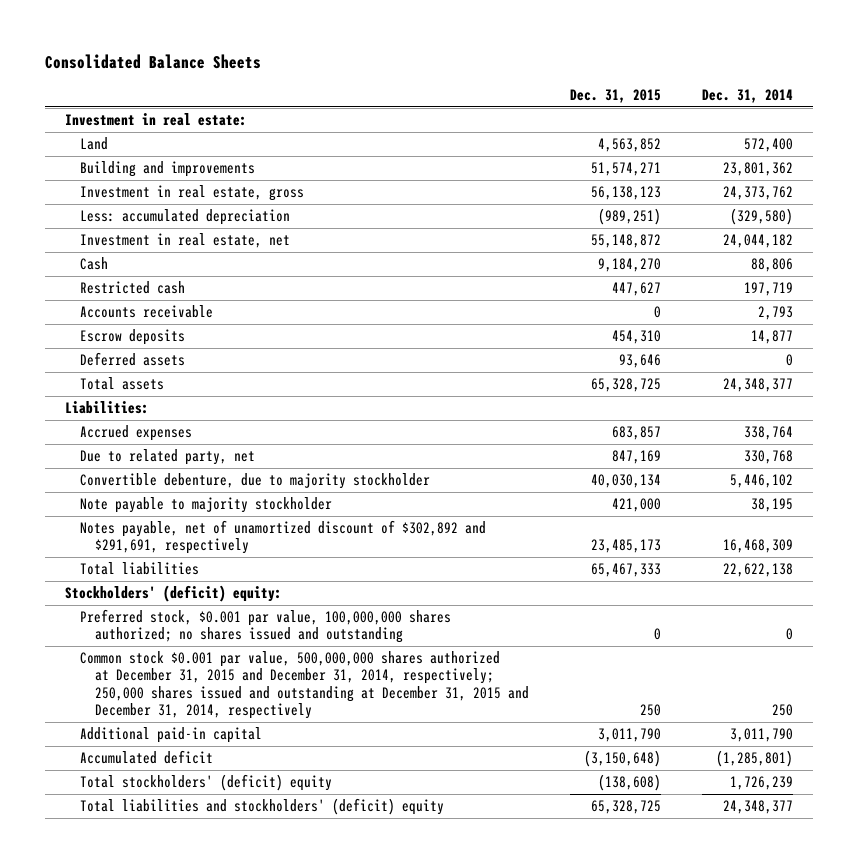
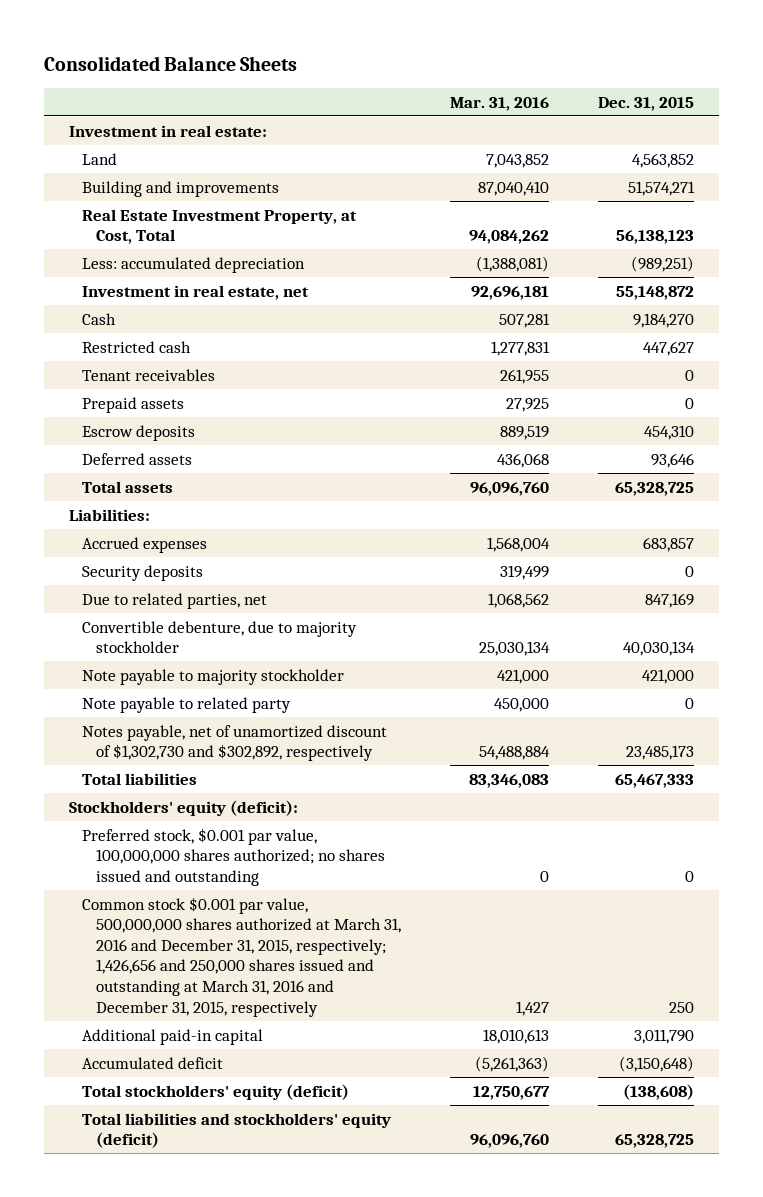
[701,88,793,103] Dec. 31, 2014 -> none
none -> [449,96,549,111] Mar. 31, 2016
[80,185,305,202] Investment in real estate, gross -> [82,208,358,245] Real Estate Investment Property, at Cost, Total
[80,305,214,319] Accounts receivable -> [82,368,216,381] Tenant receivables
none -> [82,396,185,413] Prepaid assets
none -> [82,564,204,581] Security deposits
[80,449,256,466] Due to related party, net -> [82,592,268,609] Due to related parties, net
none -> [82,696,292,713] Note payable to related party
[80,520,487,555] Notes payable, net of unamortized discount of $302,892 and $291,691, respectively -> [82,724,388,762] Notes payable, net of unamortized discount of $1,302,730 and $302,892, respectively
[65,585,283,603] Stockholders' (deficit) equity: -> [68,799,298,816] Stockholders' equity (deficit):
[80,651,529,719] Common stock $0.001 par value, 500,000,000 shares authorized at December 31, 2015 and December 31, 2014, respectively; 250,000 shares issued and outstanding at December 31, 2015 and December 31, 2014, respectively -> [82,896,401,1017] Common stock $0.001 par value, 500,000,000 shares authorized at March 31, 2016 and December 31, 2015, respectively; 1,426,656 and 250,000 shares issued and outstanding at March 31, 2016 and December 31, 2015, respectively
[80,774,333,792] Total stockholders' (deficit) equity -> [82,1083,350,1100] Total stockholders' equity (deficit)
[80,798,445,816] Total liabilities and stockholders' (deficit) equity -> [82,1112,392,1149] Total liabilities and stockholders' equity (deficit)

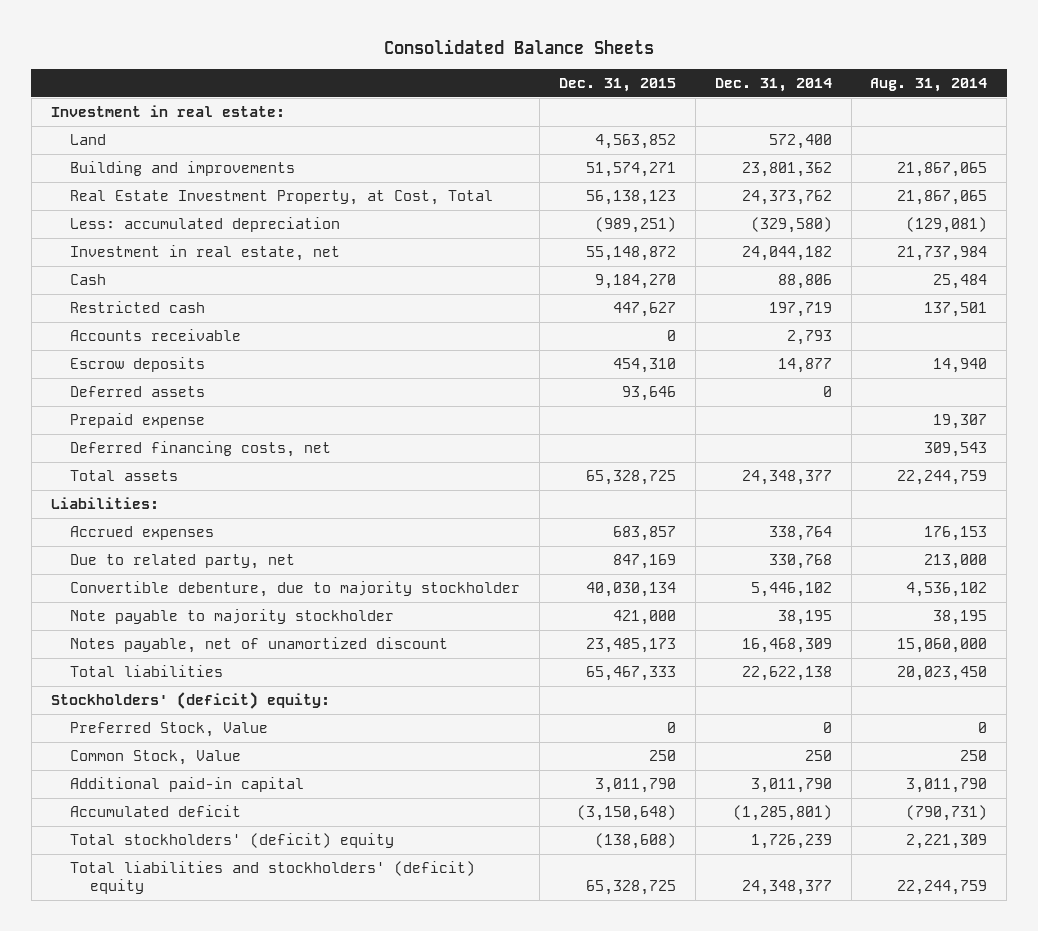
[449,96,549,111] Mar. 31, 2016 -> none
none -> [714,77,832,92] Dec. 31, 2014
none -> [870,77,988,92] Aug. 31, 2014
[82,396,185,413] Prepaid assets -> none
[82,368,216,381] Tenant receivables -> [70,329,242,342] Accounts receivable
none -> [70,413,206,429] Prepaid expense
none -> [70,441,332,458] Deferred financing costs, net
[82,564,204,581] Security deposits -> none
[82,592,268,609] Due to related parties, net -> [70,554,296,570] Due to related party, net
[82,696,292,713] Note payable to related party -> none
[82,724,388,762] Notes payable, net of unamortized discount of $1,302,730 and $302,892, respectively -> [70,637,449,654] Notes payable, net of unamortized discount
[68,799,298,816] Stockholders' equity (deficit): -> [50,692,330,710] Stockholders' (deficit) equity:
[82,827,385,886] Preferred stock, $0.001 par value, 100,000,000 shares authorized; no shares issued and outstanding -> [70,722,269,738] Preferred Stock, Value
[82,896,401,1017] Common stock $0.001 par value, 500,000,000 shares authorized at March 31, 2016 and December 31, 2015, respectively; 1,426,656 and 250,000 shares issued and outstanding at March 31, 2016 and December 31, 2015, respectively -> [70,750,242,766] Common Stock, Value
[82,1083,350,1100] Total stockholders' equity (deficit) -> [70,833,395,849] Total stockholders' (deficit) equity
[82,1112,392,1149] Total liabilities and stockholders' equity (deficit) -> [70,861,476,895] Total liabilities and stockholders' (deficit) equity

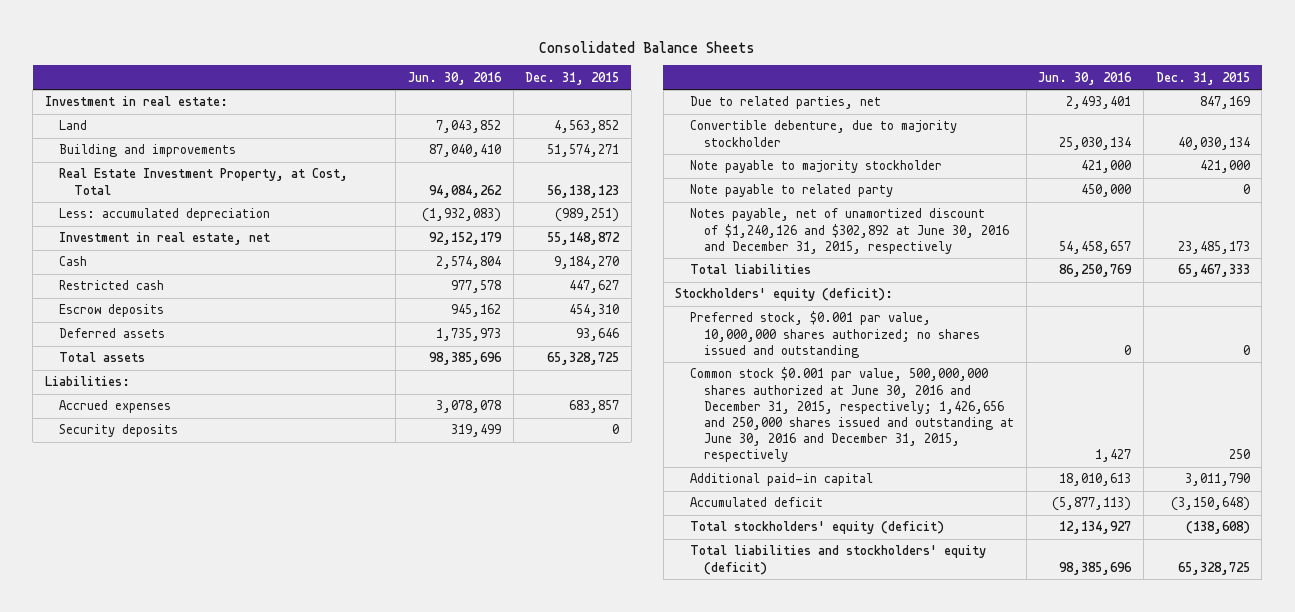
[714,77,832,92] Dec. 31, 2014 -> none
[870,77,988,92] Aug. 31, 2014 -> none
none -> [407,71,502,85] Jun. 30, 2016
[70,329,242,342] Accounts receivable -> none
[70,413,206,429] Prepaid expense -> none
[70,441,332,458] Deferred financing costs, net -> none
none -> [59,424,179,438] Security deposits
[70,554,296,570] Due to related party, net -> [689,96,881,110] Due to related parties, net
none -> [689,184,893,198] Note payable to related party
[70,637,449,654] Notes payable, net of unamortized discount -> [689,208,1010,254] Notes payable, net of unamortized discount of $1,240,126 and $302,892 at June 30, 2016 and December 31, 2015, respectively
[50,692,330,710] Stockholders' (deficit) equity: -> [675,288,894,302] Stockholders' equity (deficit):
[70,722,269,738] Preferred Stock, Value -> [689,311,981,358] Preferred stock, $0.001 par value, 10,000,000 shares authorized; no shares issued and outstanding
[70,750,242,766] Common Stock, Value -> [689,367,1015,463] Common stock $0.001 par value, 500,000,000 shares authorized at June 30, 2016 and December 31, 2015, respectively; 1,426,656 and 250,000 shares issued and outstanding at June 30, 2016 and December 31, 2015, respectively
[70,833,395,849] Total stockholders' (deficit) equity -> [689,521,944,535] Total stockholders' equity (deficit)
[70,861,476,895] Total liabilities and stockholders' (deficit) equity -> [689,545,986,575] Total liabilities and stockholders' equity (deficit)

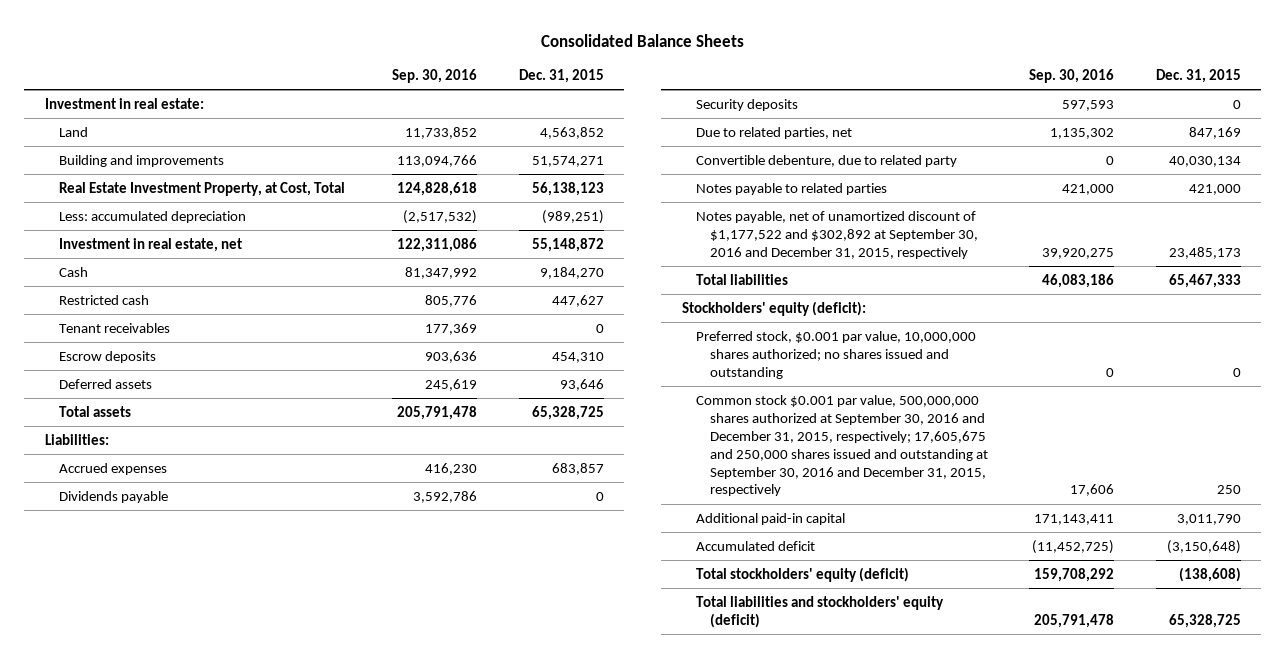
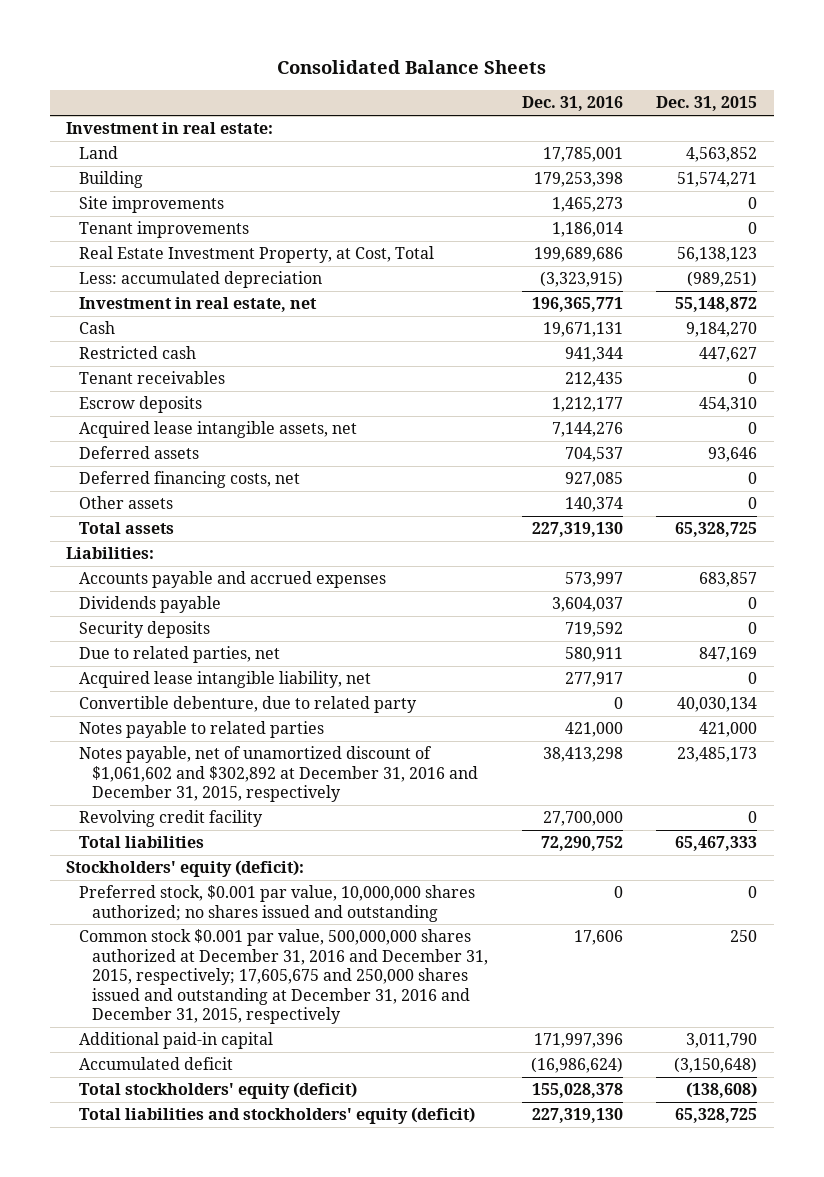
[392,69,478,84] Sep. 30, 2016 -> none
none -> [521,96,623,112] Dec. 31, 2016
[58,154,224,167] Building and improvements -> [79,171,144,189] Building
none -> [79,196,225,214] Site improvements
none -> [79,221,250,239] Tenant improvements
none -> [79,421,358,439] Acquired lease intangible assets, net
none -> [79,471,301,489] Deferred financing costs, net
none -> [79,496,174,510] Other assets
[58,462,167,475] Accrued expenses -> [79,571,387,589] Accounts payable and accrued expenses
none -> [79,671,372,689] Acquired lease intangible liability, net
[695,210,978,259] Notes payable, net of unamortized discount of $1,177,522 and $302,892 at September 30, 2016 and December 31, 2015, respectively -> [79,746,479,803] Notes payable, net of unamortized discount of $1,061,602 and $302,892 at December 31, 2016 and December 31, 2015, respectively
none -> [79,810,264,828] Revolving credit facility
[695,394,988,497] Common stock $0.001 par value, 500,000,000 shares authorized at September 30, 2016 and December 31, 2015, respectively; 17,605,675 and 250,000 shares issued and outstanding at September 30, 2016 and December 31, 2015, respectively -> [79,929,489,1025] Common stock $0.001 par value, 500,000,000 shares authorized at December 31, 2016 and December 31, 2015, respectively; 17,605,675 and 250,000 shares issued and outstanding at December 31, 2016 and December 31, 2015, respectively

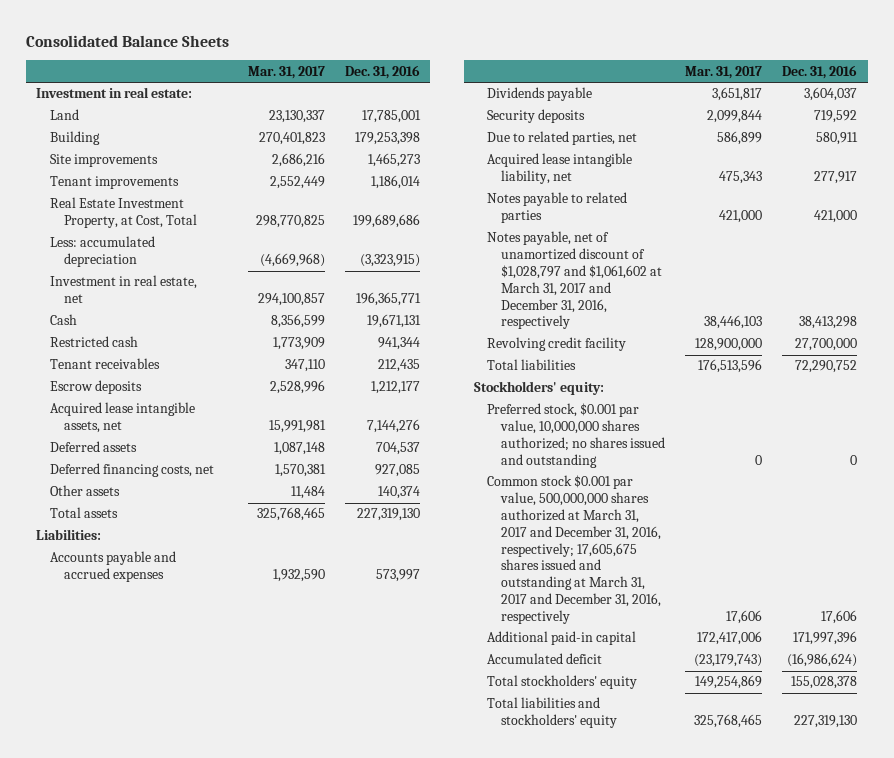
[656,96,758,112] Dec. 31, 2015 -> none
none -> [247,65,325,79] Mar. 31, 2017
[79,696,418,714] Convertible debenture, due to related party -> none
[79,746,479,803] Notes payable, net of unamortized discount of $1,061,602 and $302,892 at December 31, 2016 and December 31, 2015, respectively -> [487,231,663,330] Notes payable, net of unamortized discount of $1,028,797 and $1,061,602 at March 31, 2017 and December 31, 2016, respectively
[66,860,305,878] Stockholders' equity (deficit): -> [473,381,604,396] Stockholders' equity:
[79,929,489,1025] Common stock $0.001 par value, 500,000,000 shares authorized at December 31, 2016 and December 31, 2015, respectively; 17,605,675 and 250,000 shares issued and outstanding at December 31, 2016 and December 31, 2015, respectively -> [487,475,662,624] Common stock $0.001 par value, 500,000,000 shares authorized at March 31, 2017 and December 31, 2016, respectively; 17,605,675 shares issued and outstanding at March 31, 2017 and December 31, 2016, respectively
[79,1082,358,1100] Total stockholders' equity (deficit) -> [487,675,638,690] Total stockholders' equity
[79,1107,476,1125] Total liabilities and stockholders' equity (deficit) -> [487,697,618,729] Total liabilities and stockholders' equity

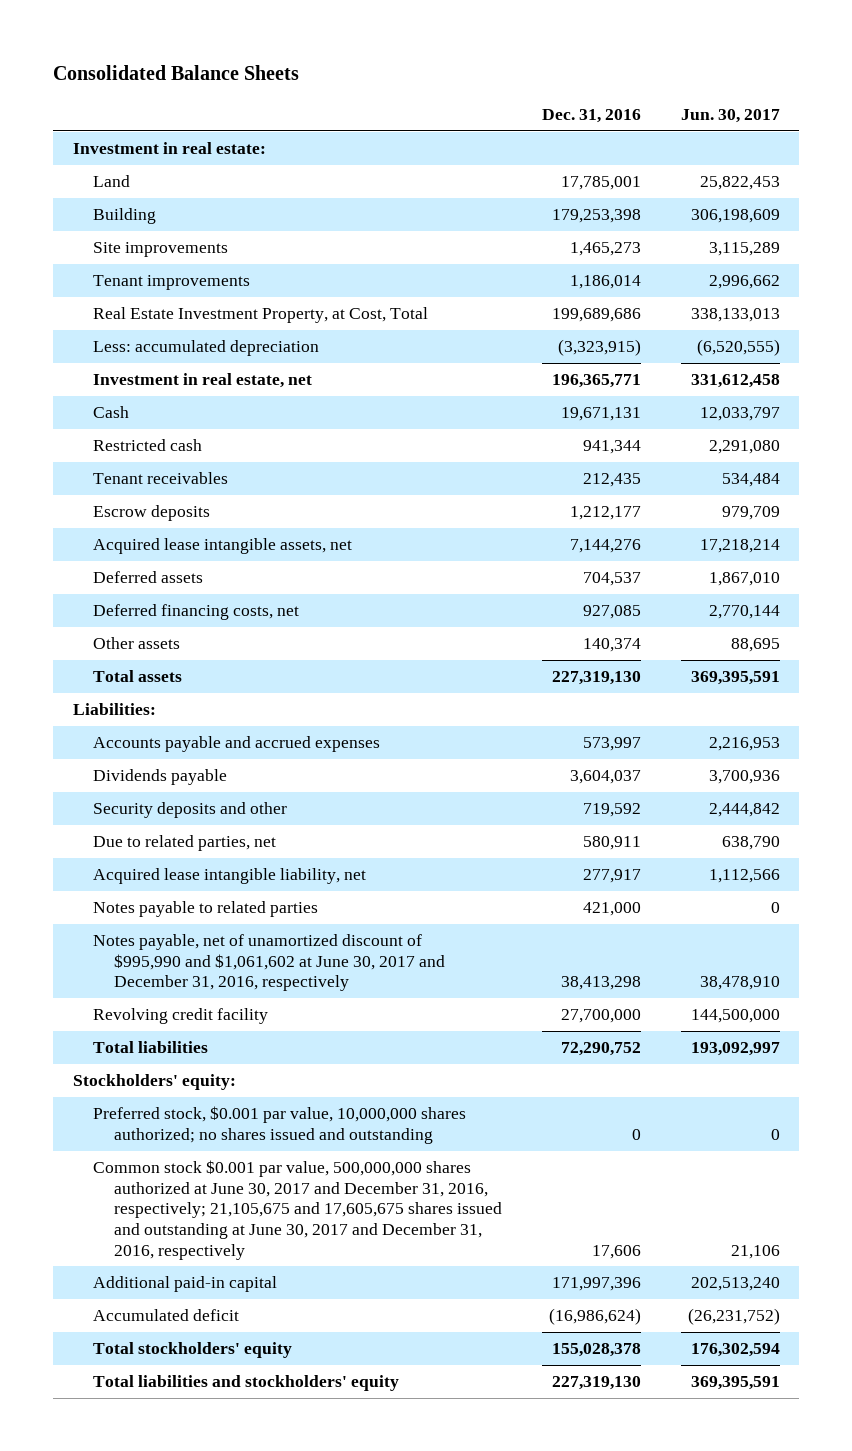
[247,65,325,79] Mar. 31, 2017 -> none
none -> [680,108,780,123] Jun. 30, 2017
[487,109,586,124] Security deposits -> [93,802,288,819] Security deposits and other
[487,231,663,330] Notes payable, net of unamortized discount of $1,028,797 and $1,061,602 at March 31, 2017 and December 31, 2016, respectively -> [93,934,446,992] Notes payable, net of unamortized discount of $995,990 and $1,061,602 at June 30, 2017 and December 31, 2016, respectively
[487,475,662,624] Common stock $0.001 par value, 500,000,000 shares authorized at March 31, 2017 and December 31, 2016, respectively; 17,605,675 shares issued and outstanding at March 31, 2017 and December 31, 2016, respectively -> [93,1160,503,1260] Common stock $0.001 par value, 500,000,000 shares authorized at June 30, 2017 and December 31, 2016, respectively; 21,105,675 and 17,605,675 shares issued and outstanding at June 30, 2017 and December 31, 2016, respectively

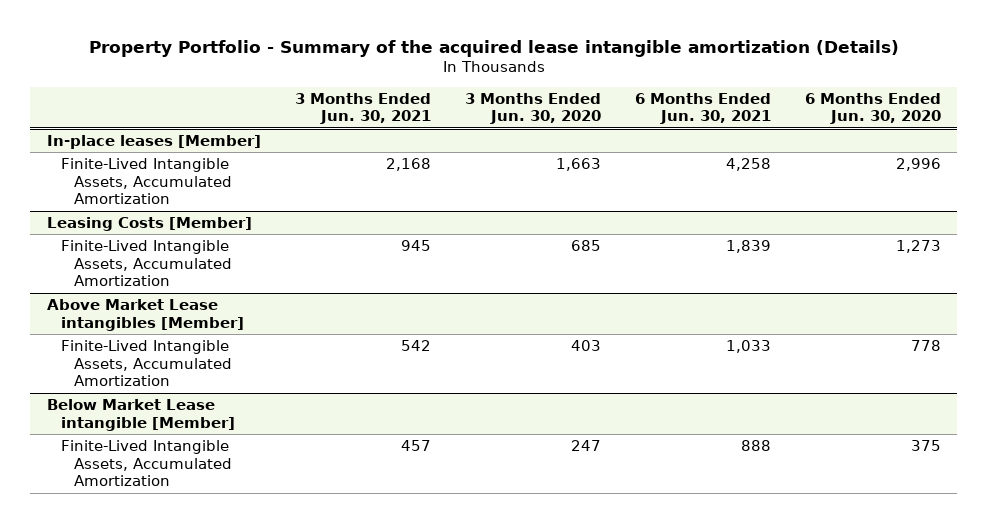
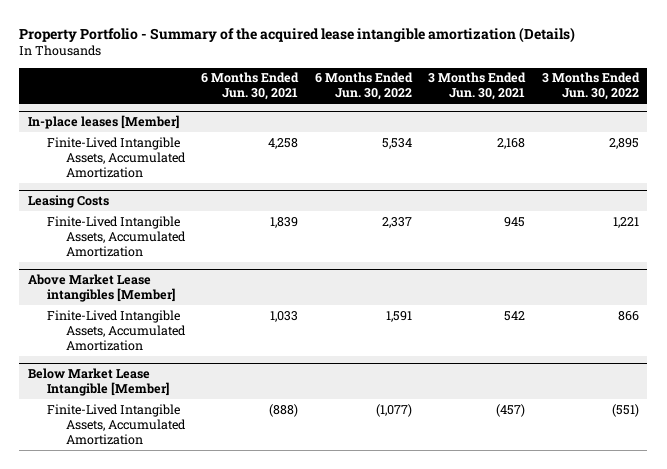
[464,92,601,125] 3 Months Ended Jun. 30, 2020 -> none
[804,92,941,125] 6 Months Ended Jun. 30, 2020 -> none
none -> [314,72,413,101] 6 Months Ended Jun. 30, 2022
none -> [541,72,640,101] 3 Months Ended Jun. 30, 2022
[47,216,253,231] Leasing Costs [Member] -> [27,195,109,209] Leasing Costs
[47,398,235,431] Below Market Lease intangible [Member] -> [27,368,169,397] Below Market Lease Intangible [Member]
[400,439,431,451] 457 -> [496,403,526,417] (457)
[740,439,771,451] 888 -> [269,403,299,417] (888)

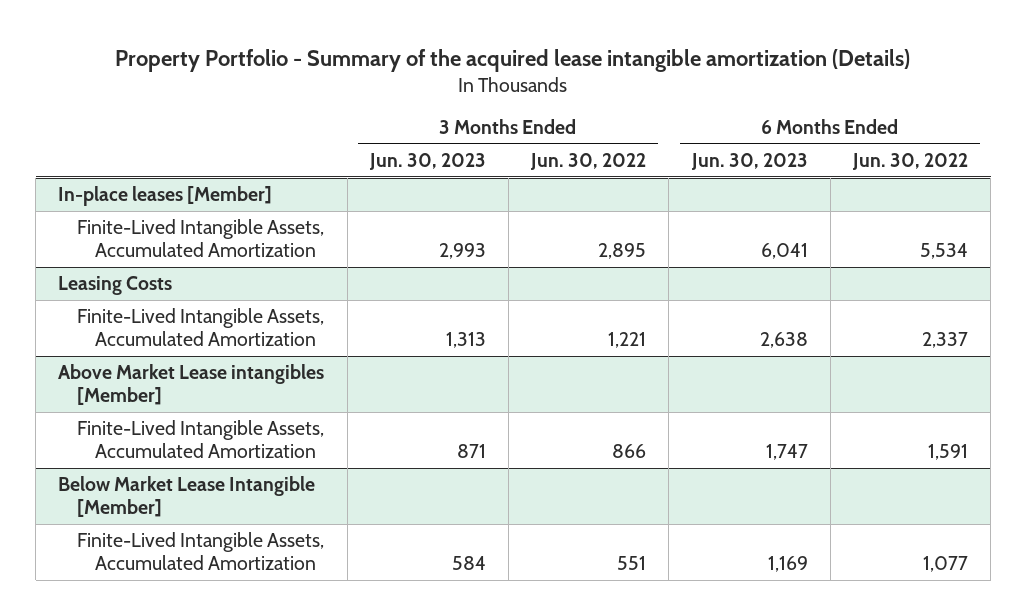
[201,72,300,101] 6 Months Ended Jun. 30, 2021 -> none
[428,72,527,101] 3 Months Ended Jun. 30, 2021 -> none
none -> [368,153,486,171] Jun. 30, 2023
none -> [690,153,808,171] Jun. 30, 2023
[375,403,412,417] (1,077) -> [923,556,969,573] 1,077
[611,403,639,417] (551) -> [617,556,647,571] 551

